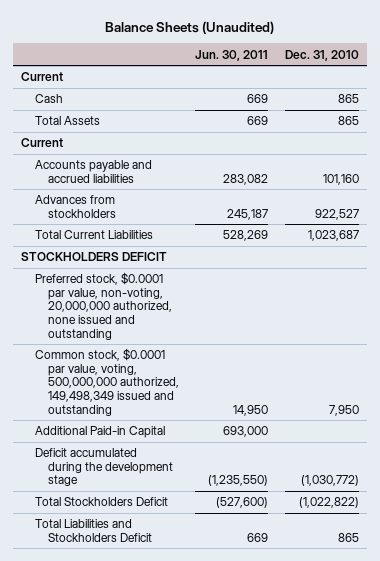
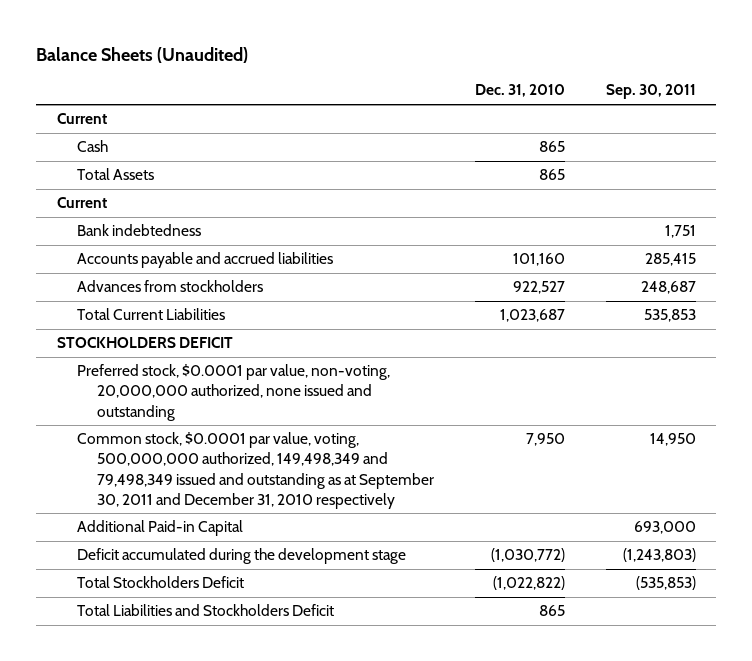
[195,49,269,61] Jun. 30, 2011 -> none
none -> [605,84,696,100] Sep. 30, 2011
none -> [77,224,202,237] Bank indebtedness
[34,348,179,416] Common stock, $0.0001 par value, voting, 500,000,000 authorized, 149,498,349 issued and outstanding -> [77,432,435,509] Common stock, $0.0001 par value, voting, 500,000,000 authorized, 149,498,349 and 79,498,349 issued and outstanding as at September 30, 2011 and December 31, 2010 respectively

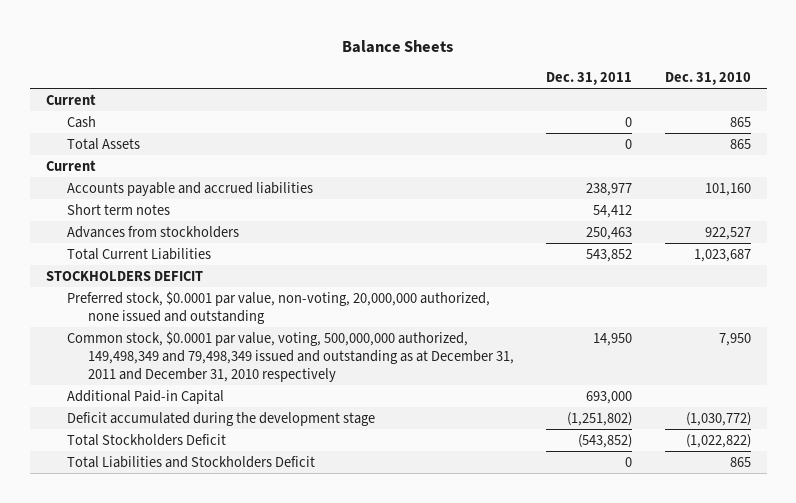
[36,46,249,63] Balance Sheets (Unaudited) -> [342,39,454,53] Balance Sheets
[605,84,696,100] Sep. 30, 2011 -> none
none -> [546,71,633,85] Dec. 31, 2011
[77,224,202,237] Bank indebtedness -> none
none -> [66,203,170,215] Short term notes
[77,432,435,509] Common stock, $0.0001 par value, voting, 500,000,000 authorized, 149,498,349 and 79,498,349 issued and outstanding as at September 30, 2011 and December 31, 2010 respectively -> [66,330,514,383] Common stock, $0.0001 par value, voting, 500,000,000 authorized, 149,498,349 and 79,498,349 issued and outstanding as at December 31, 2011 and December 31, 2010 respectively

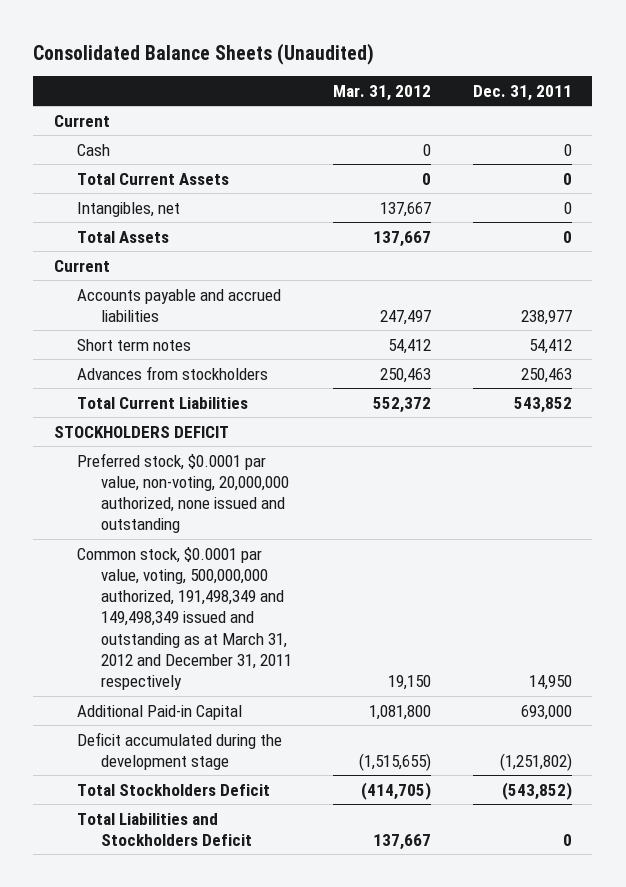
[342,39,454,53] Balance Sheets -> [33,42,375,65] Consolidated Balance Sheets (Unaudited)
[664,71,751,85] Dec. 31, 2010 -> none
none -> [333,84,432,101] Mar. 31, 2012
none -> [77,172,230,185] Total Current Assets
none -> [77,201,181,217] Intangibles, net
[66,330,514,383] Common stock, $0.0001 par value, voting, 500,000,000 authorized, 149,498,349 and 79,498,349 issued and outstanding as at December 31, 2011 and December 31, 2010 respectively -> [77,546,292,691] Common stock, $0.0001 par value, voting, 500,000,000 authorized, 191,498,349 and 149,498,349 issued and outstanding as at March 31, 2012 and December 31, 2011 respectively

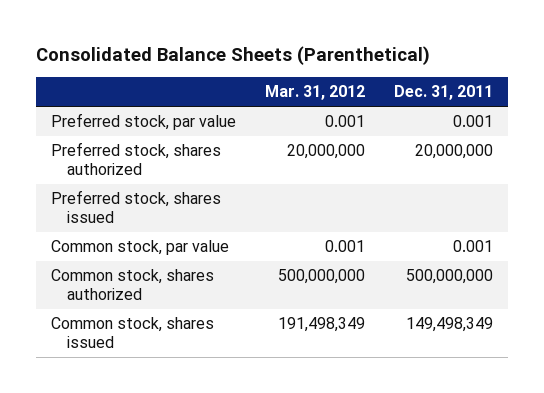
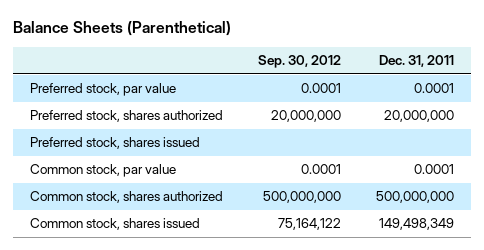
[36,46,431,66] Consolidated Balance Sheets (Parenthetical) -> [12,21,231,37] Balance Sheets (Parenthetical)
[265,85,366,101] Mar. 31, 2012 -> none
none -> [257,55,341,69] Sep. 30, 2012
[453,115,494,128] 0.001 -> [413,83,454,94] 0.0001
[453,240,494,253] 0.001 -> [413,164,454,175] 0.0001

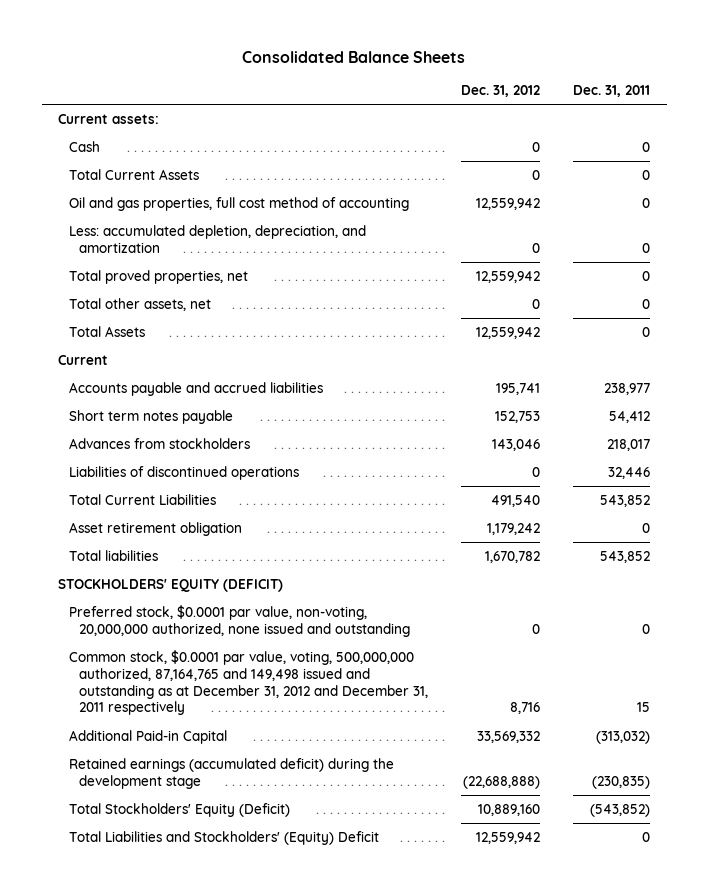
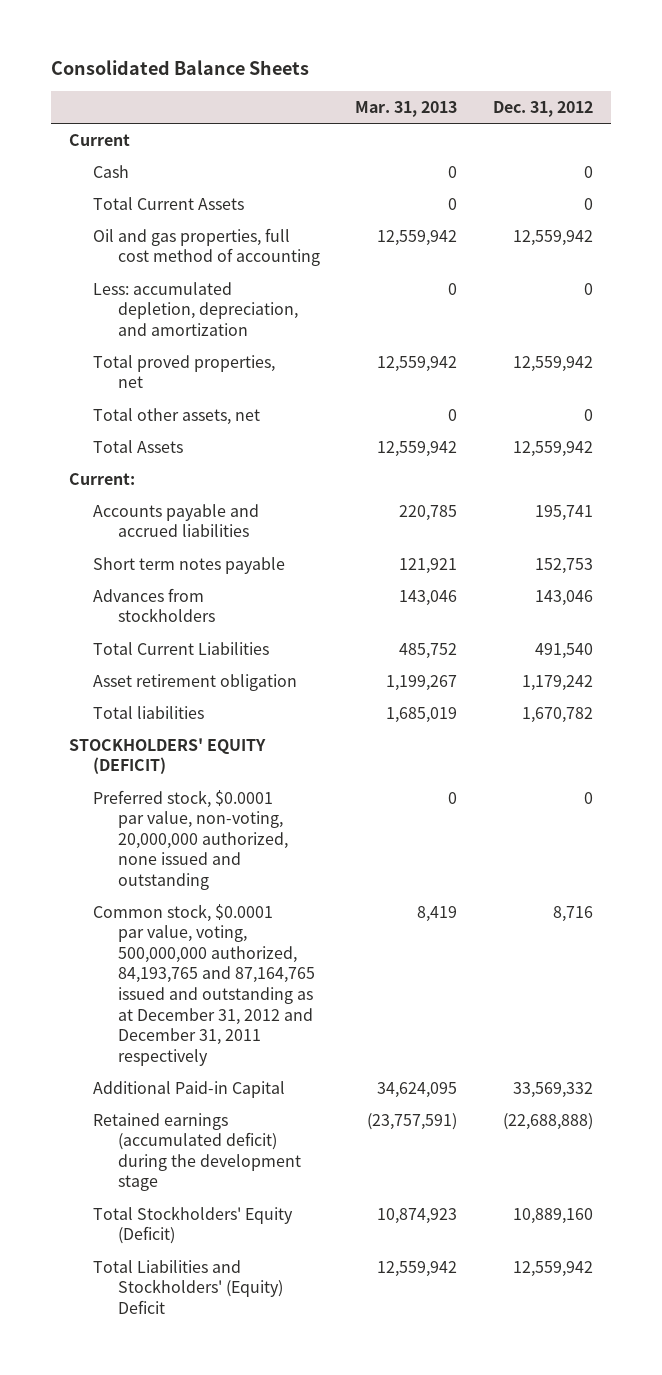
[573,85,651,98] Dec. 31, 2011 -> none
none -> [355,101,458,118] Mar. 31, 2013
[58,113,160,124] Current assets: -> none
[58,354,109,365] Current -> [68,133,130,146] Current
none -> [68,472,135,485] Current:
[68,465,299,480] Liabilities of discontinued operations -> none
[68,649,429,716] Common stock, $0.0001 par value, voting, 500,000,000 authorized, 87,164,765 and 149,498 issued and outstanding as at December 31, 2012 and December 31, 2011 respectively -> [93,903,315,1066] Common stock, $0.0001 par value, voting, 500,000,000 authorized, 84,193,765 and 87,164,765 issued and outstanding as at December 31, 2012 and December 31, 2011 respectively

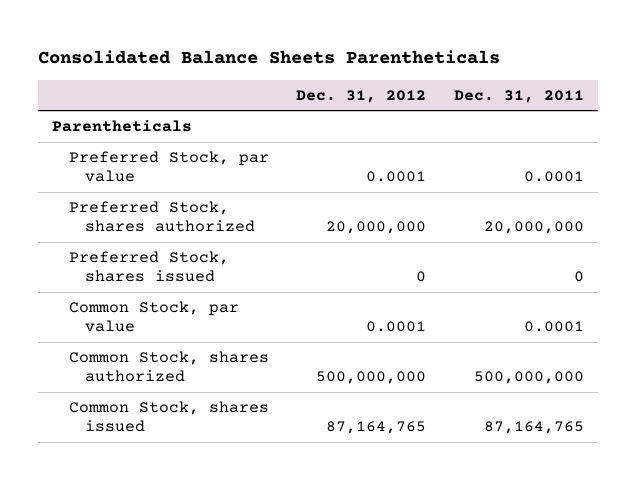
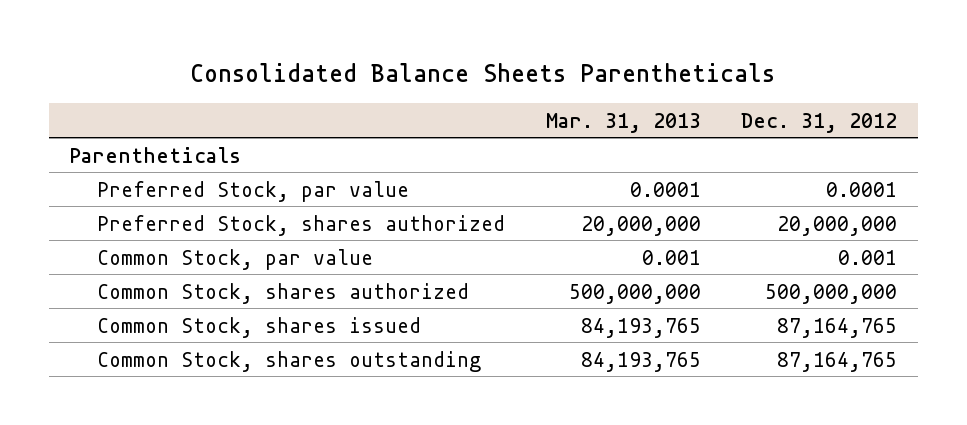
[454,89,585,103] Dec. 31, 2011 -> none
none -> [545,112,701,133] Mar. 31, 2013
[68,251,229,283] Preferred Stock, shares issued -> none
[366,321,427,333] 0.0001 -> [838,249,898,265] 0.001
none -> [97,350,482,372] Common Stock, shares outstanding

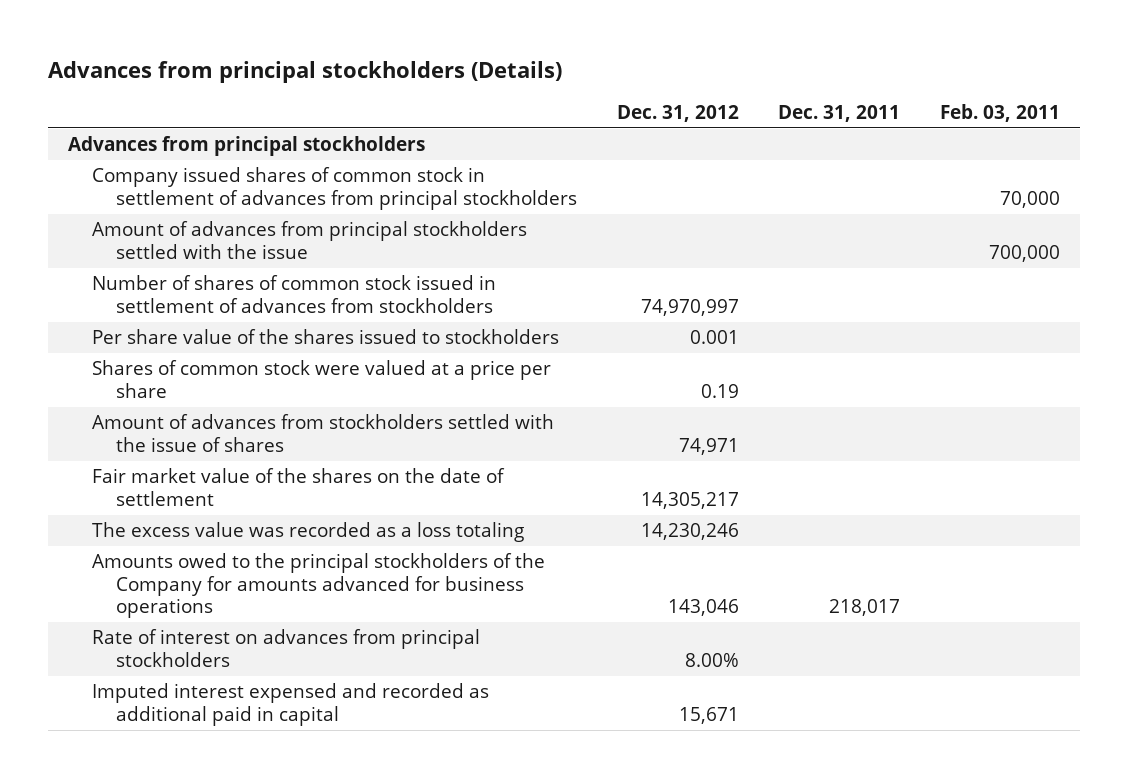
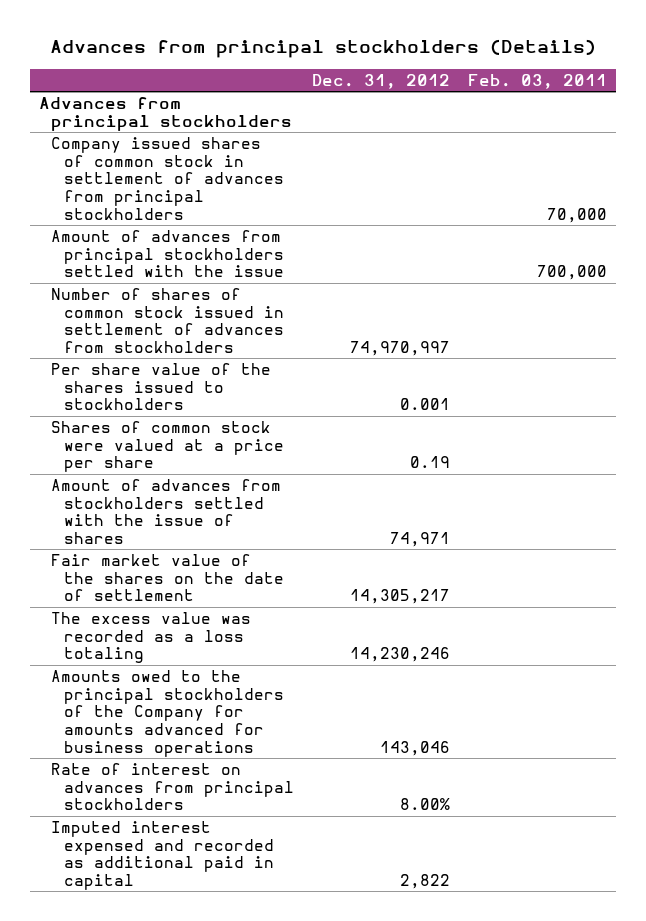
[778,104,901,122] Dec. 31, 2011 -> none
[678,706,739,724] 15,671 -> [399,873,450,889] 2,822

